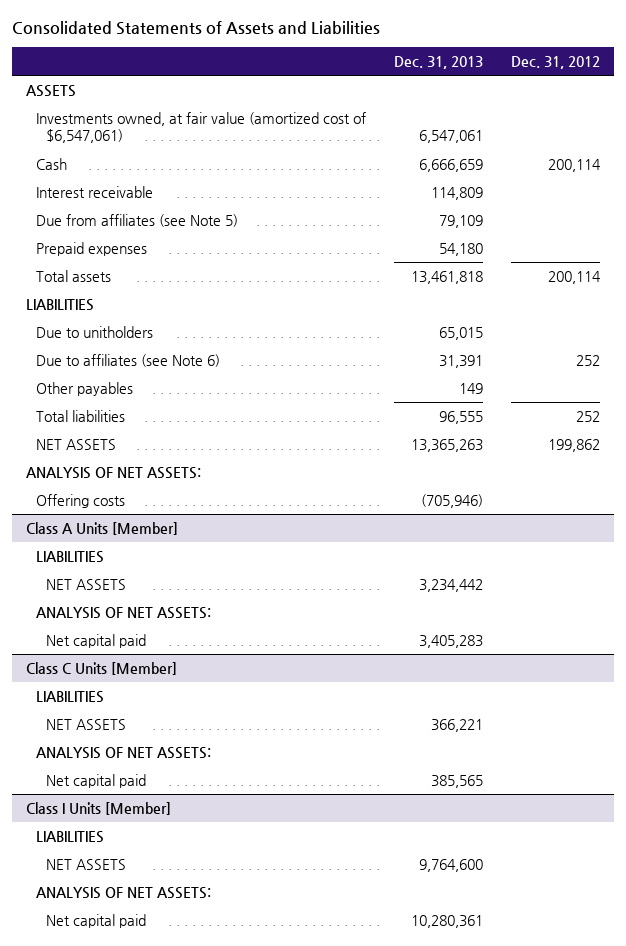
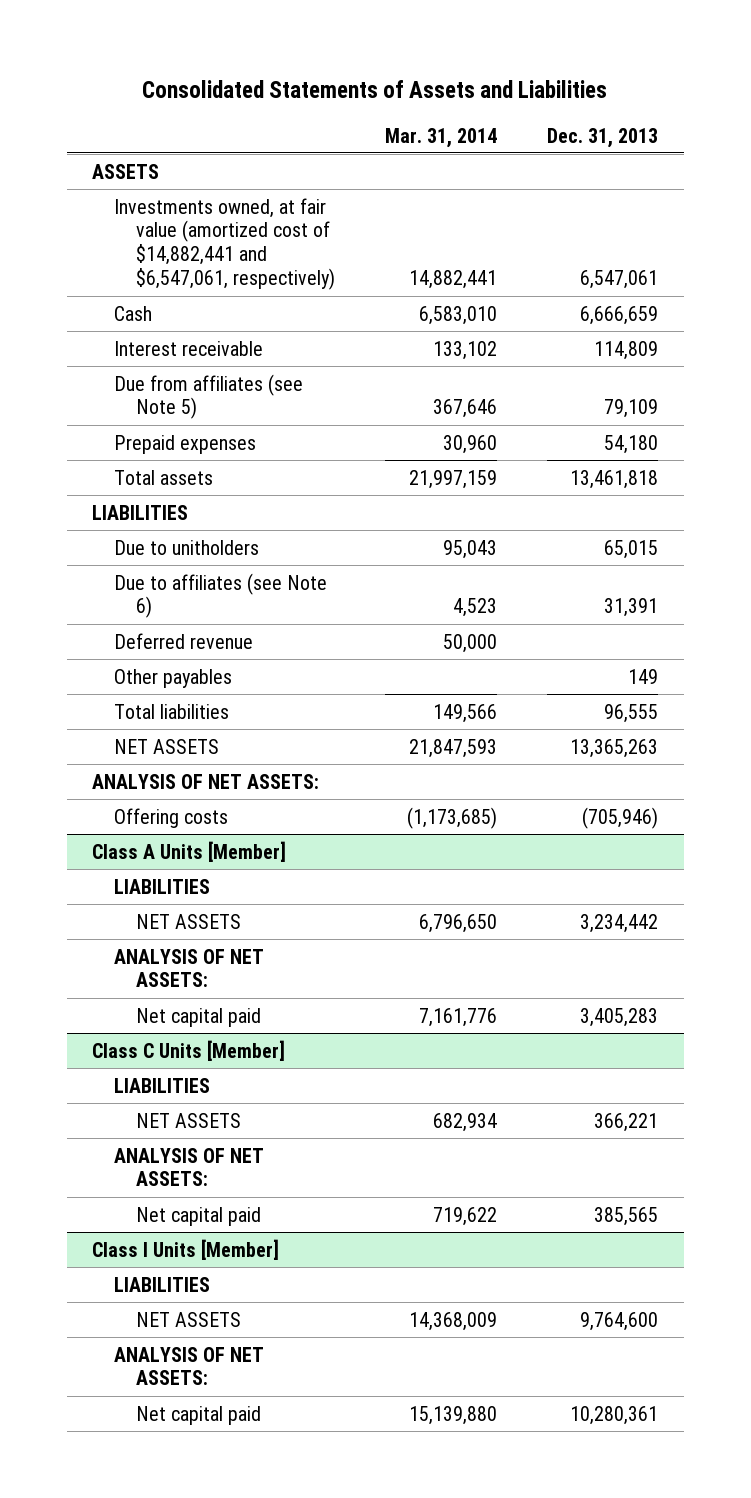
[510,56,600,70] Dec. 31, 2012 -> none
none -> [385,127,498,148] Mar. 31, 2014
[36,111,367,144] Investments owned, at fair value (amortized cost of $6,547,061) -> [114,197,335,291] Investments owned, at fair value (amortized cost of $14,882,441 and $6,547,061, respectively)
none -> [114,632,254,649] Deferred revenue

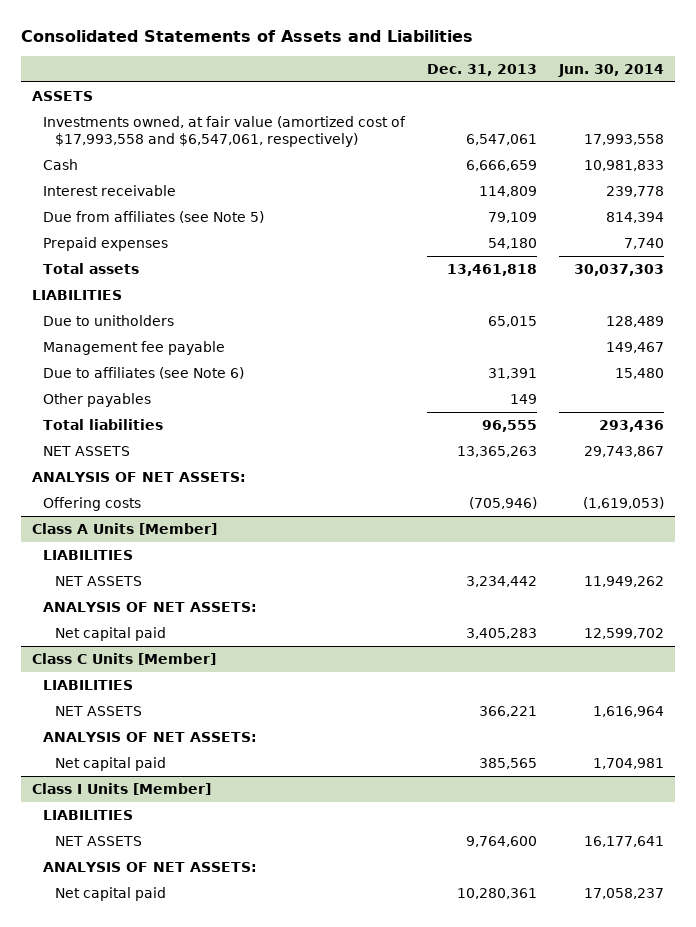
[385,127,498,148] Mar. 31, 2014 -> none
none -> [558,64,665,78] Jun. 30, 2014
[114,197,335,291] Investments owned, at fair value (amortized cost of $14,882,441 and $6,547,061, respectively) -> [43,115,407,147] Investments owned, at fair value (amortized cost of $17,993,558 and $6,547,061, respectively)
none -> [43,340,226,355] Management fee payable
[114,632,254,649] Deferred revenue -> none

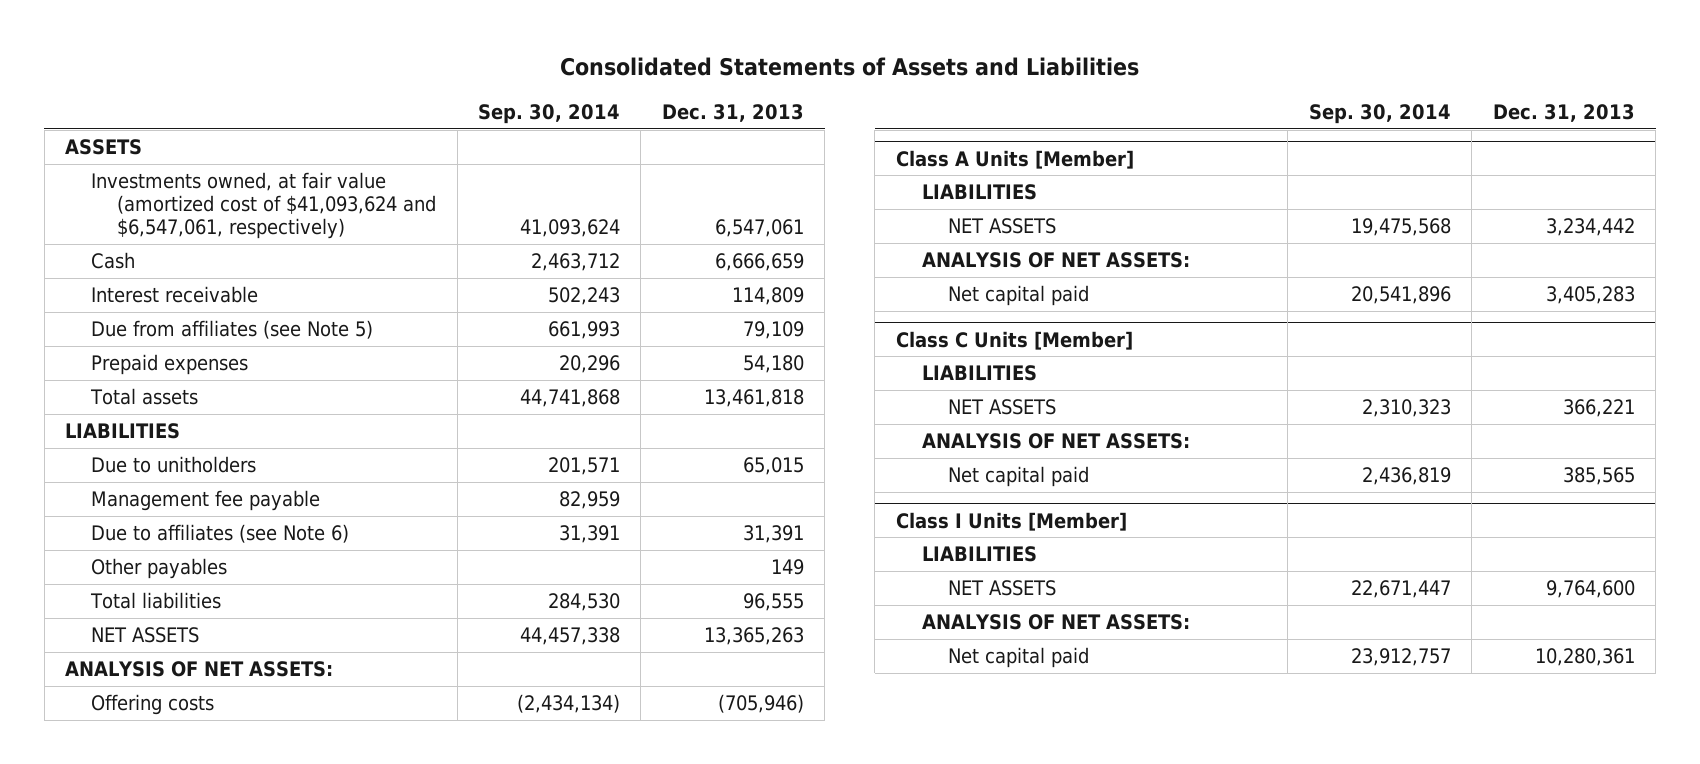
[558,64,665,78] Jun. 30, 2014 -> none
none -> [478,104,621,125] Sep. 30, 2014
[43,115,407,147] Investments owned, at fair value (amortized cost of $17,993,558 and $6,547,061, respectively) -> [91,172,437,240] Investments owned, at fair value (amortized cost of $41,093,624 and $6,547,061, respectively)

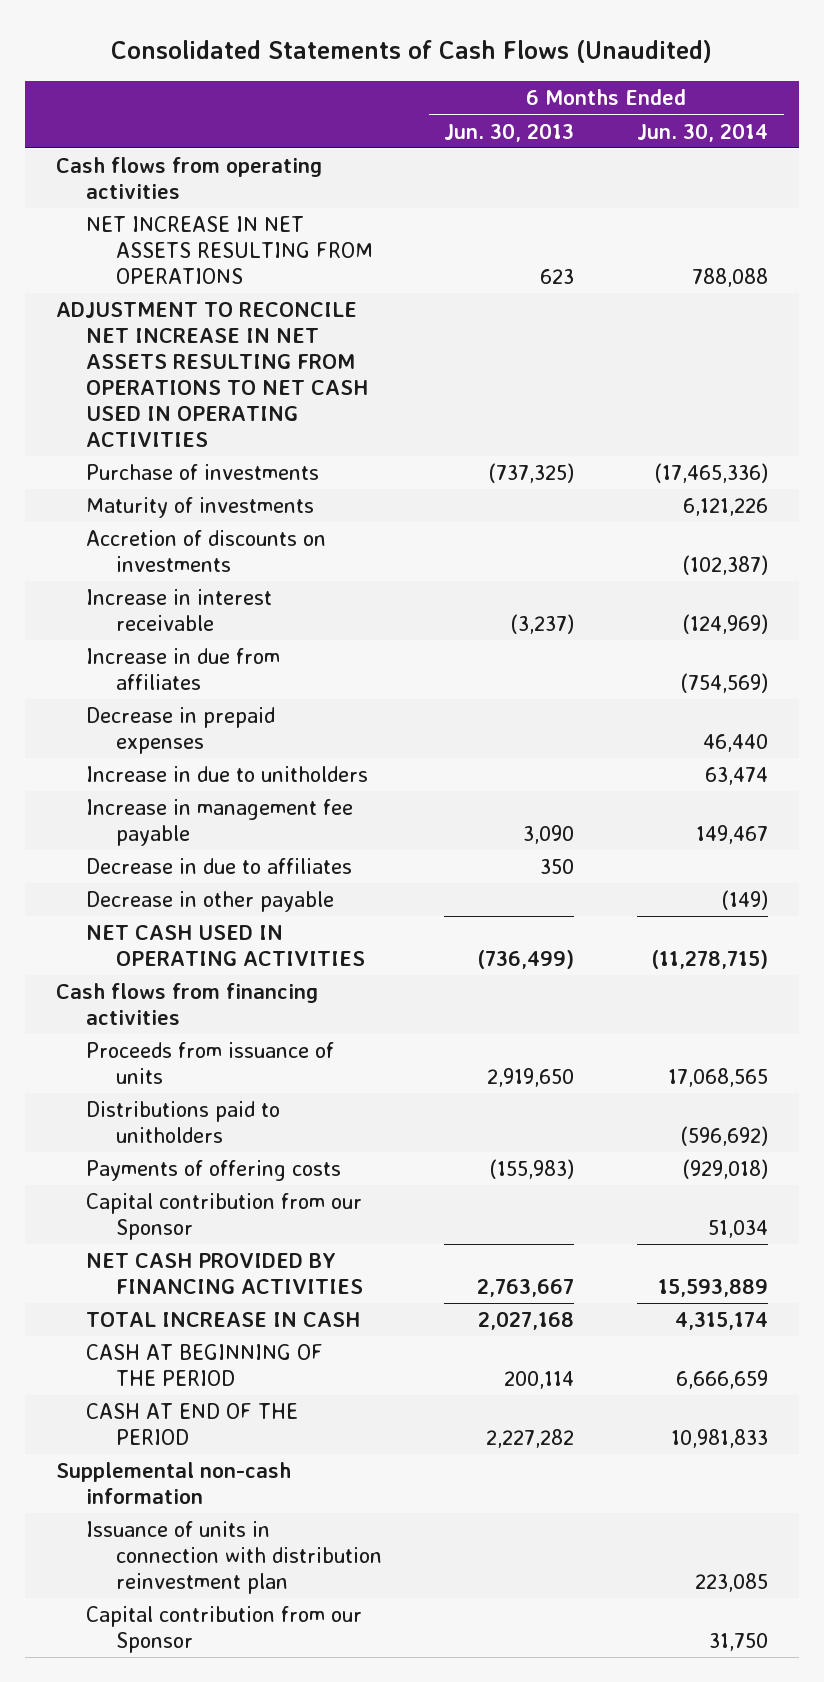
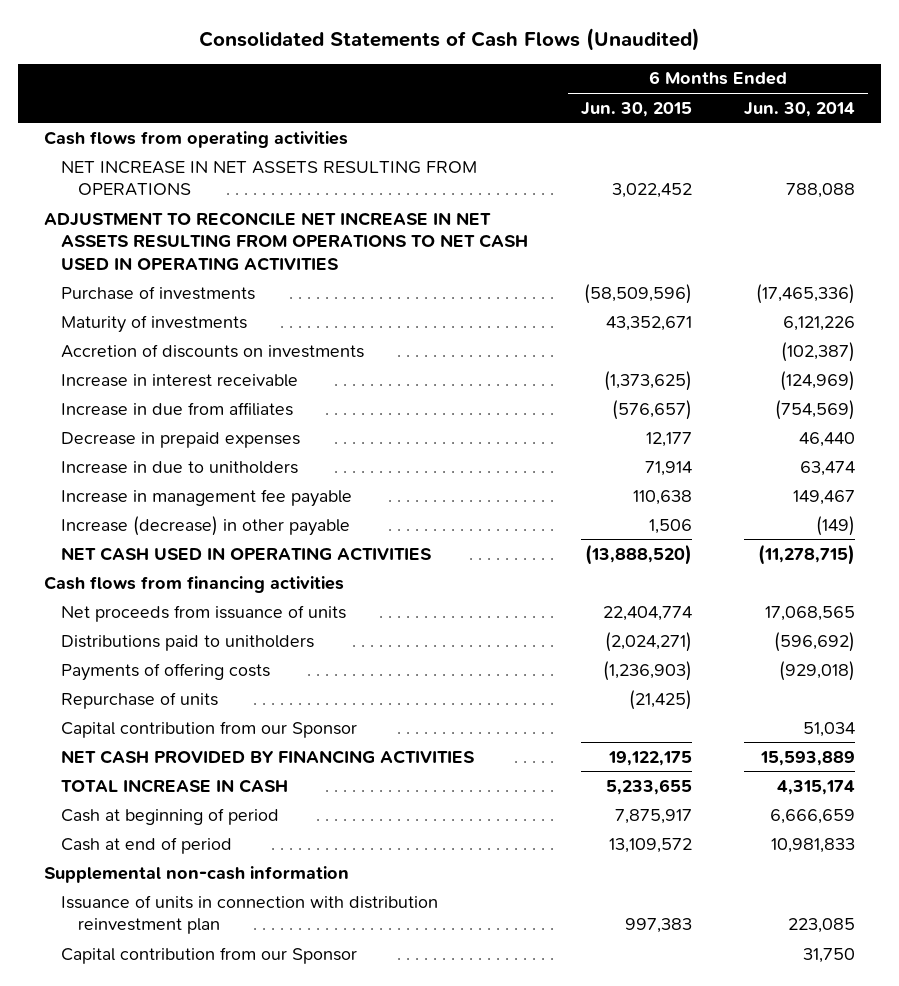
[444,122,575,142] Jun. 30, 2013 -> none
none -> [580,101,692,117] Jun. 30, 2015
[85,858,352,875] Decrease in due to affiliates -> none
[85,891,334,913] Decrease in other payable -> [61,515,351,536] Increase (decrease) in other payable
[85,1042,334,1085] Proceeds from issuance of units -> [61,604,347,622] Net proceeds from issuance of units
none -> [61,691,219,709] Repurchase of units
[85,1344,323,1387] CASH AT BEGINNING OF THE PERIOD -> [61,807,280,825] Cash at beginning of period
[85,1403,298,1446] CASH AT END OF THE PERIOD -> [61,836,233,854] Cash at end of period

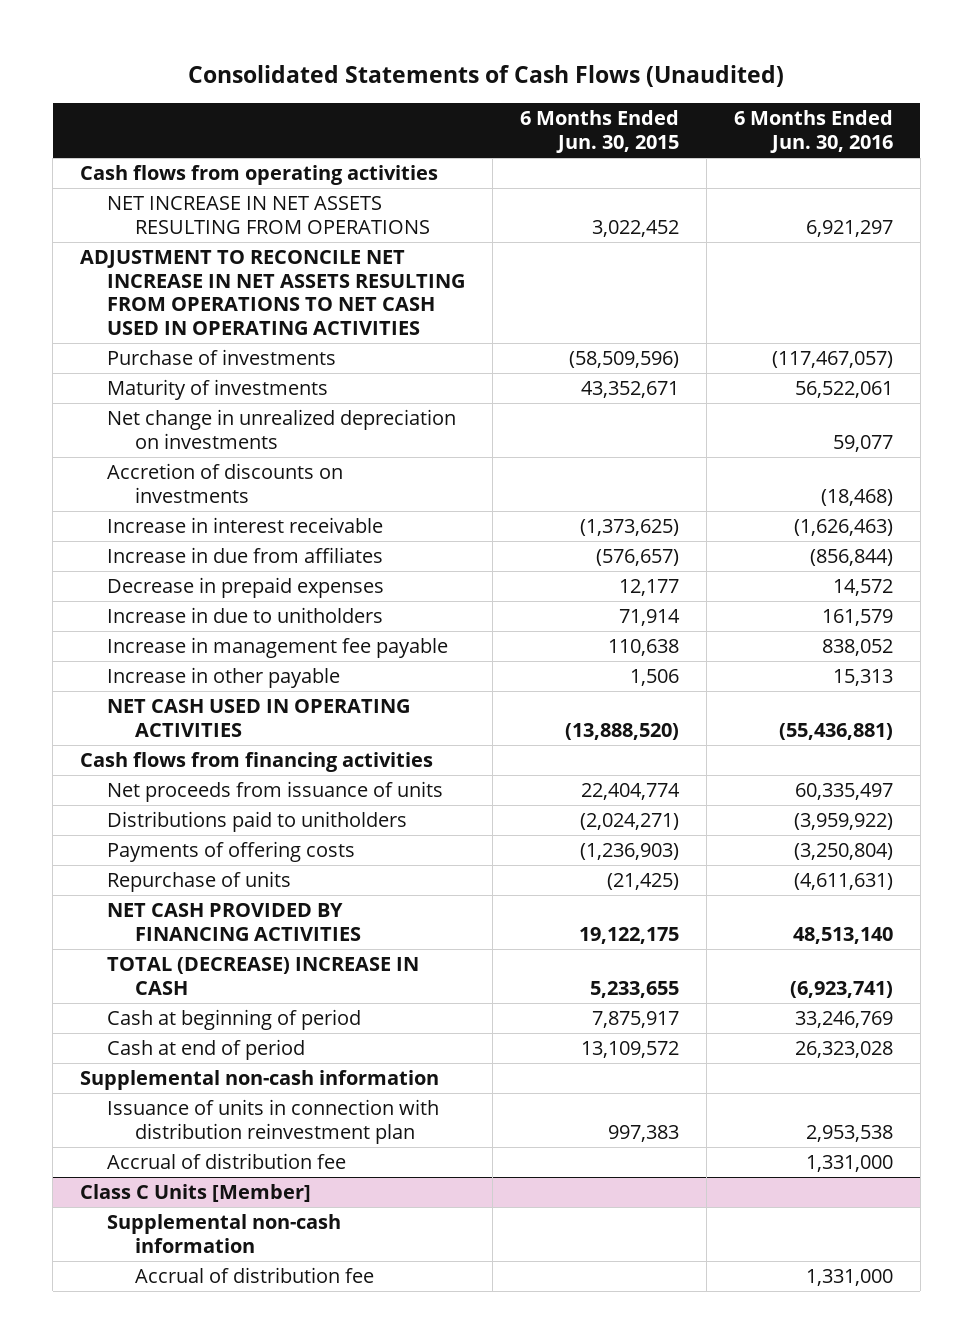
[743,101,855,117] Jun. 30, 2014 -> none
none -> [733,110,893,153] 6 Months Ended Jun. 30, 2016
none -> [107,409,457,449] Net change in unrealized depreciation on investments
[61,515,351,536] Increase (decrease) in other payable -> [107,667,341,689] Increase in other payable
[61,720,358,738] Capital contribution from our Sponsor -> none
[61,778,289,793] TOTAL INCREASE IN CASH -> [107,957,420,995] TOTAL (DECREASE) INCREASE IN CASH
[61,946,358,964] Capital contribution from our Sponsor -> none
none -> [107,1153,347,1170] Accrual of distribution fee
none -> [80,1184,312,1203] Class C Units [Member]
none -> [107,1214,342,1253] Supplemental non-cash information
none -> [134,1267,374,1284] Accrual of distribution fee

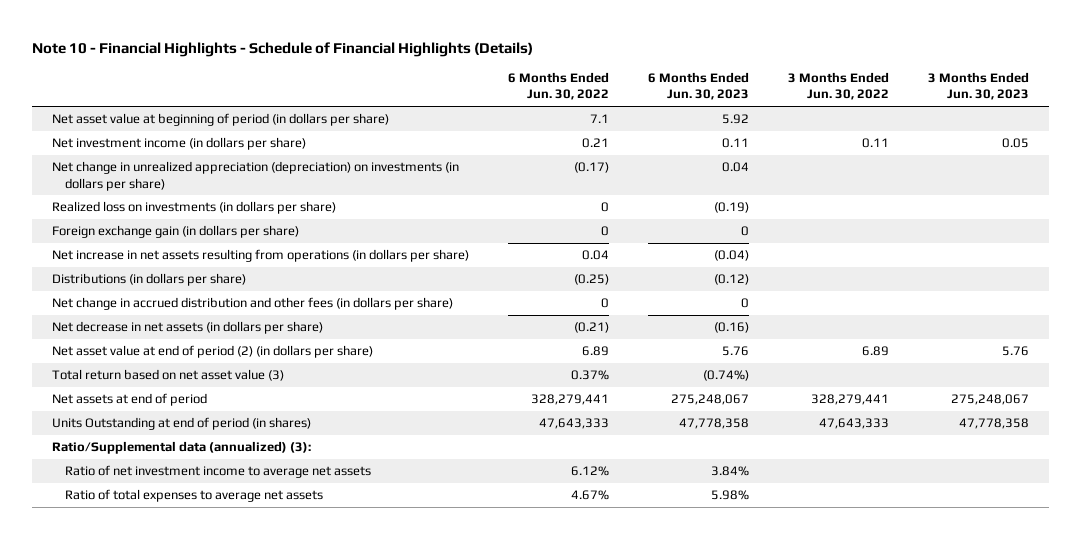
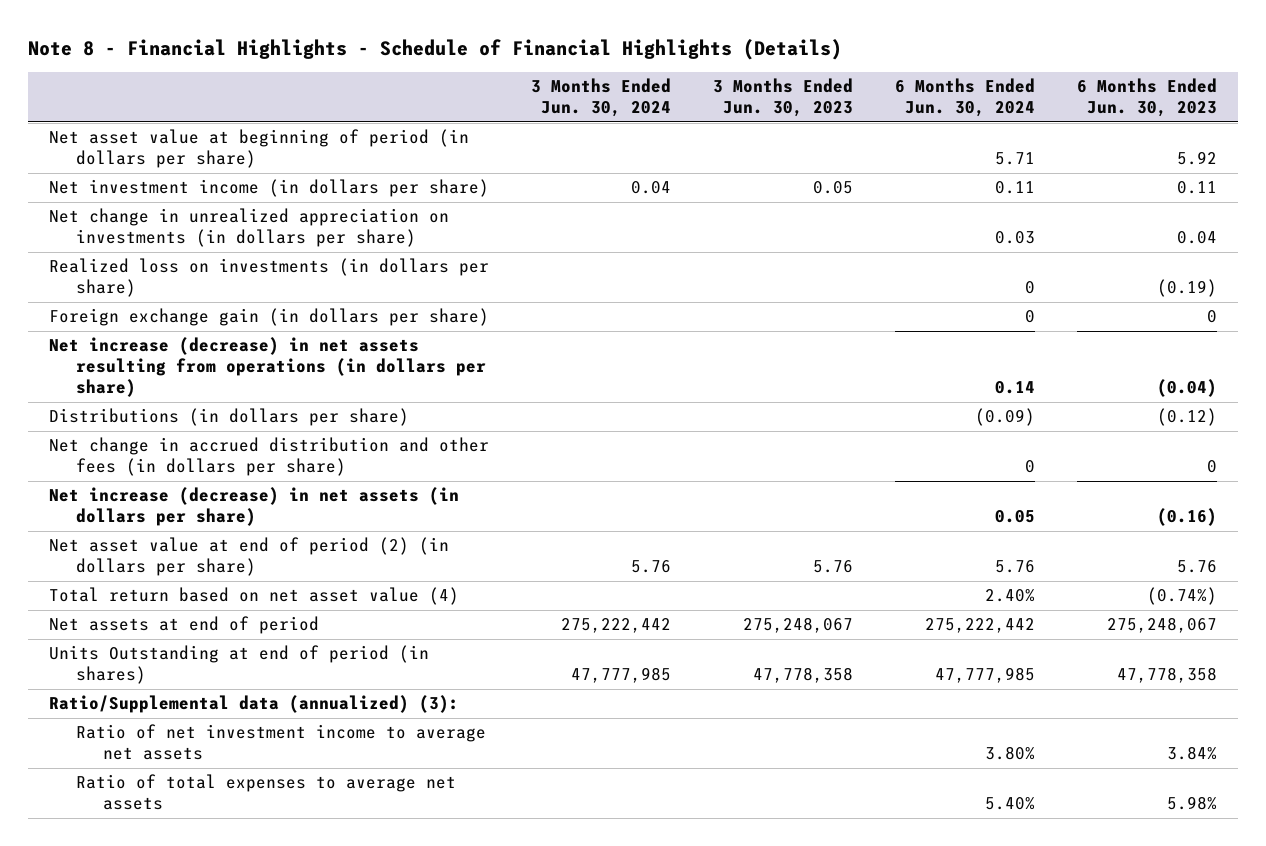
[32,41,534,57] Note 10 - Financial Highlights - Schedule of Financial Highlights (Details) -> [28,38,843,60] Note 8 - Financial Highlights - Schedule of Financial Highlights (Details)
[507,71,609,101] 6 Months Ended Jun. 30, 2022 -> none
[788,71,890,101] 3 Months Ended Jun. 30, 2022 -> none
none -> [531,78,672,118] 3 Months Ended Jun. 30, 2024
none -> [894,78,1035,118] 6 Months Ended Jun. 30, 2024
[51,161,459,191] Net change in unrealized appreciation (depreciation) on investments (in dollars per share) -> [49,208,450,248] Net change in unrealized appreciation on investments (in dollars per share)
[51,249,469,263] Net increase in net assets resulting from operations (in dollars per share) -> [49,337,486,398] Net increase (decrease) in net assets resulting from operations (in dollars per share)
[51,321,323,335] Net decrease in net assets (in dollars per share) -> [49,487,460,527] Net increase (decrease) in net assets (in dollars per share)
[51,369,284,382] Total return based on net asset value (3) -> [49,587,460,606] Total return based on net asset value (4)

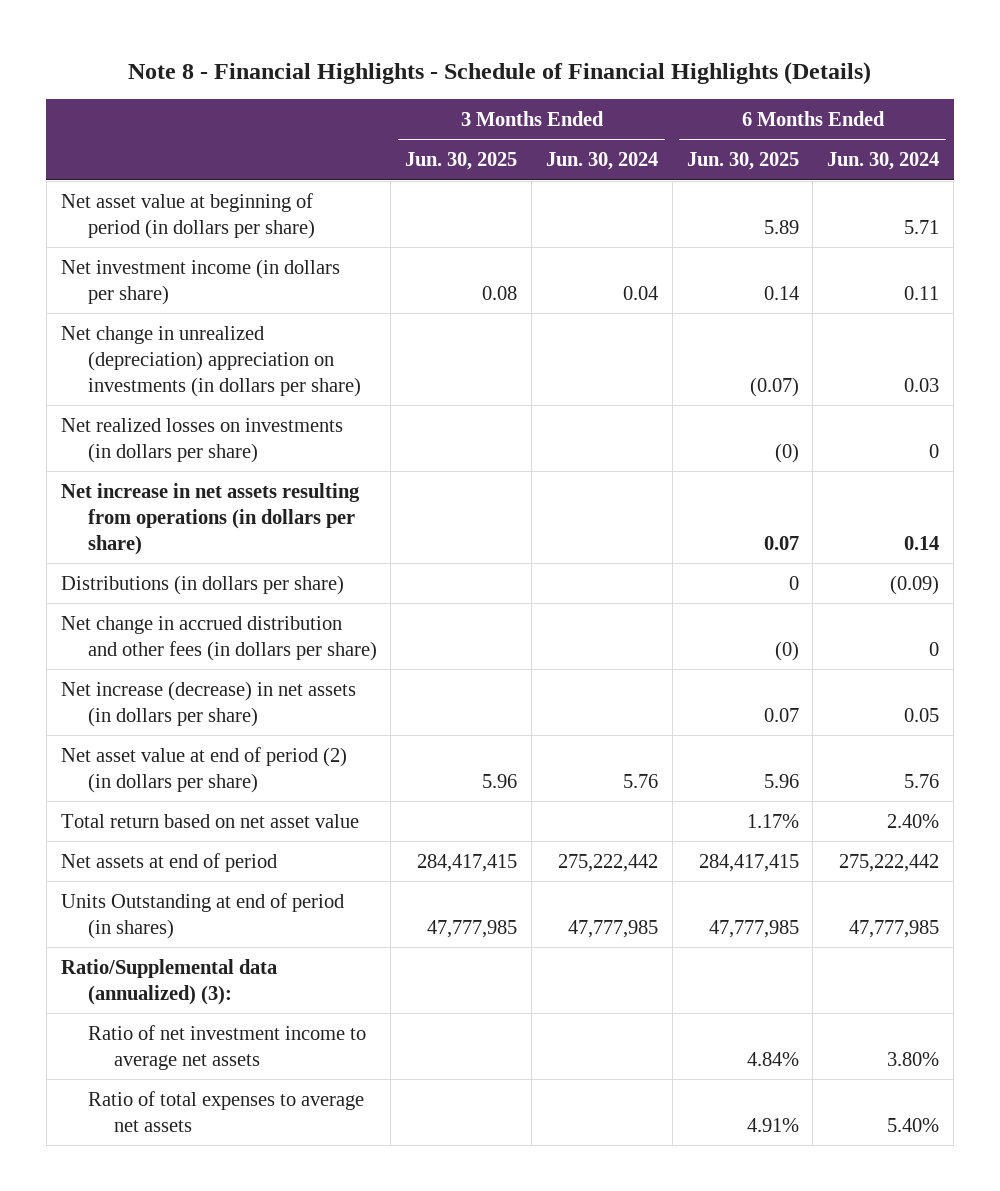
[712,78,853,118] 3 Months Ended Jun. 30, 2023 -> none
[1076,78,1217,118] 6 Months Ended Jun. 30, 2023 -> none
none -> [405,152,518,171] Jun. 30, 2025
none -> [686,152,799,171] Jun. 30, 2025
[49,308,490,327] Foreign exchange gain (in dollars per share) -> none
[49,208,450,248] Net change in unrealized appreciation on investments (in dollars per share) -> [60,325,361,397] Net change in unrealized (depreciation) appreciation on investments (in dollars per share)
[49,258,490,298] Realized loss on investments (in dollars per share) -> [60,417,343,463] Net realized losses on investments (in dollars per share)
[49,337,486,398] Net increase (decrease) in net assets resulting from operations (in dollars per share) -> [60,482,360,555] Net increase in net assets resulting from operations (in dollars per share)
[49,587,460,606] Total return based on net asset value (4) -> [60,813,359,828] Total return based on net asset value

